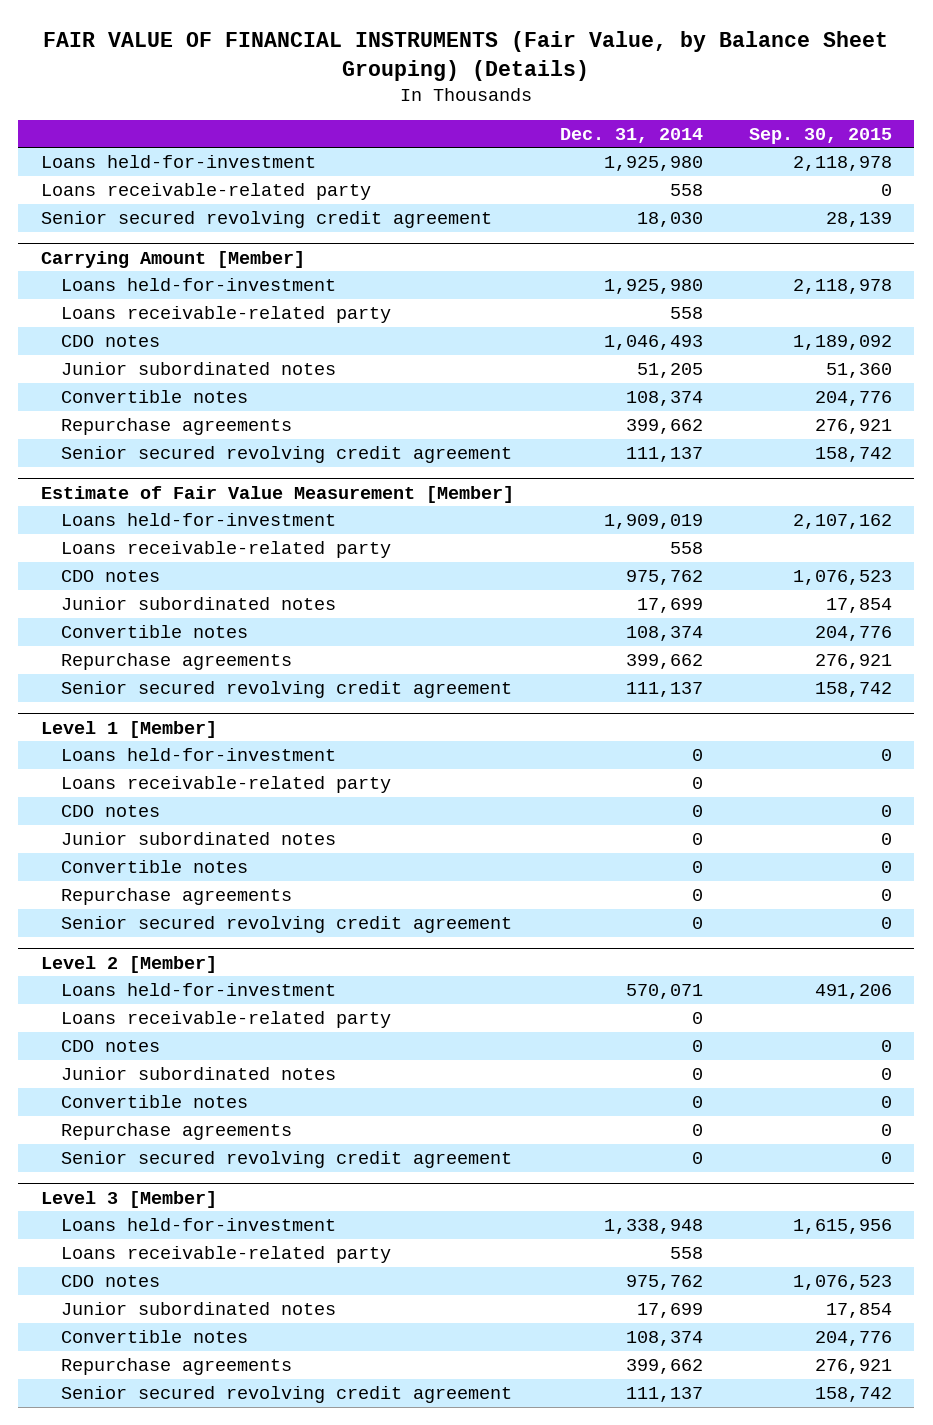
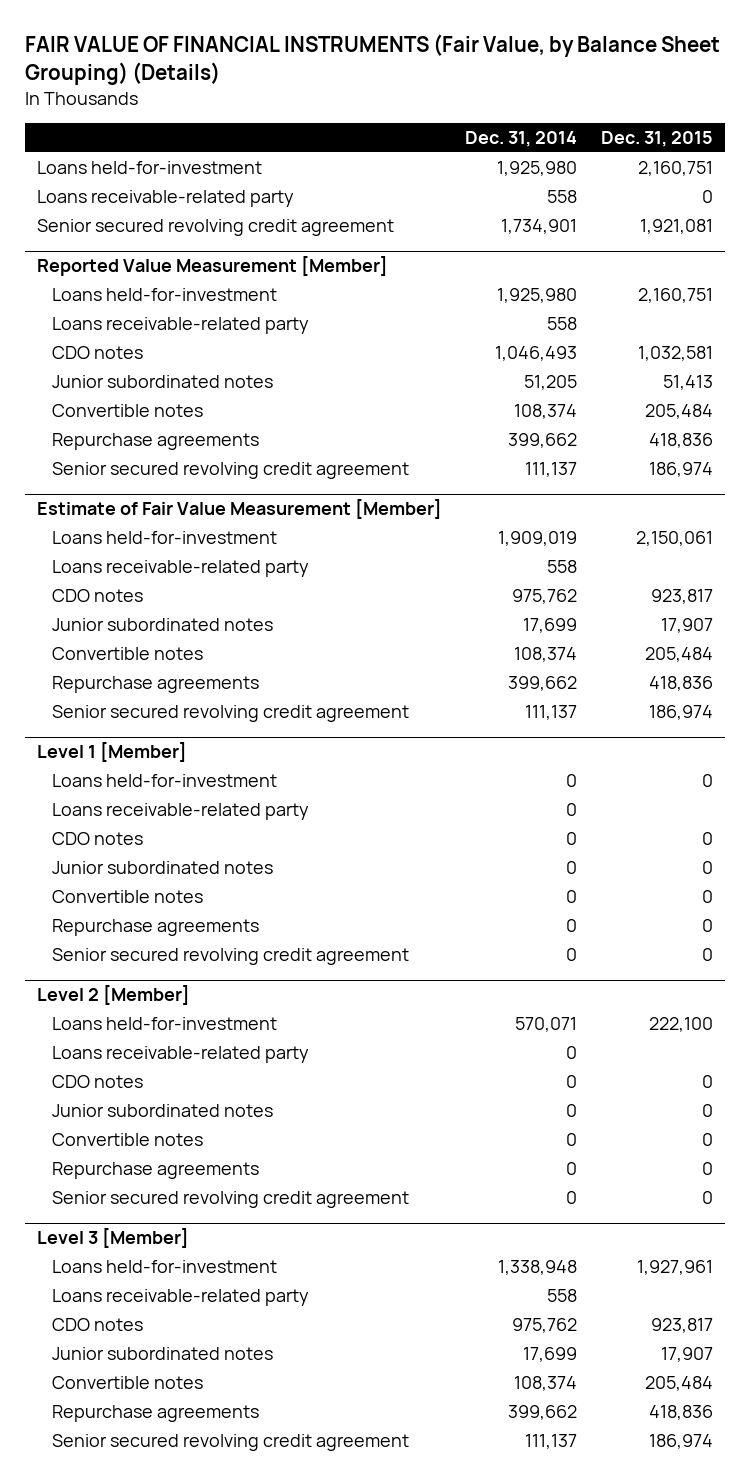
[748,127,892,144] Sep. 30, 2015 -> none
none -> [601,130,714,147] Dec. 31, 2015
[636,212,703,228] 18,030 -> [501,219,578,235] 1,734,901
[41,250,306,268] Carrying Amount [Member] -> [36,256,388,277] Reported Value Measurement [Member]

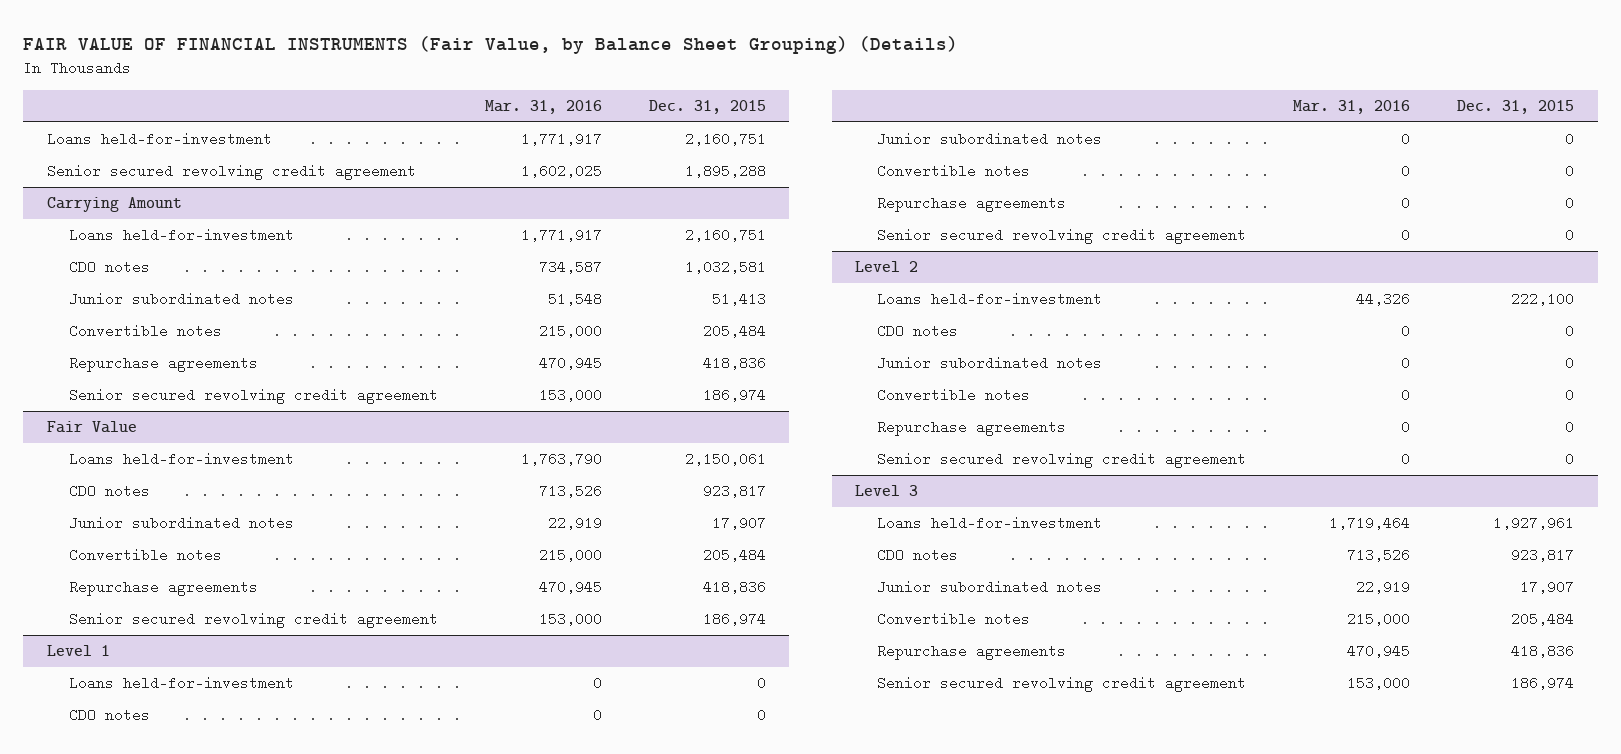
[465,130,578,147] Dec. 31, 2014 -> none
none -> [484,99,602,114] Mar. 31, 2016
[36,190,294,208] Loans receivable-related party -> none
[640,219,714,235] 1,921,081 -> [684,164,766,179] 1,895,288
[36,256,388,277] Reported Value Measurement [Member] -> [46,197,182,213] Carrying Amount
[51,317,309,335] Loans receivable-related party -> none
[36,499,442,520] Estimate of Fair Value Measurement [Member] -> [46,421,137,434] Fair Value
[51,560,309,578] Loans receivable-related party -> none
[36,742,187,763] Level 1 [Member] -> [46,645,110,657] Level 1
[51,803,309,821] Loans receivable-related party -> none
[36,985,190,1006] Level 2 [Member] -> [855,261,919,273] Level 2
[51,1046,309,1064] Loans receivable-related party -> none
[36,1228,189,1249] Level 3 [Member] -> [855,485,919,497] Level 3
[51,1289,309,1307] Loans receivable-related party -> none

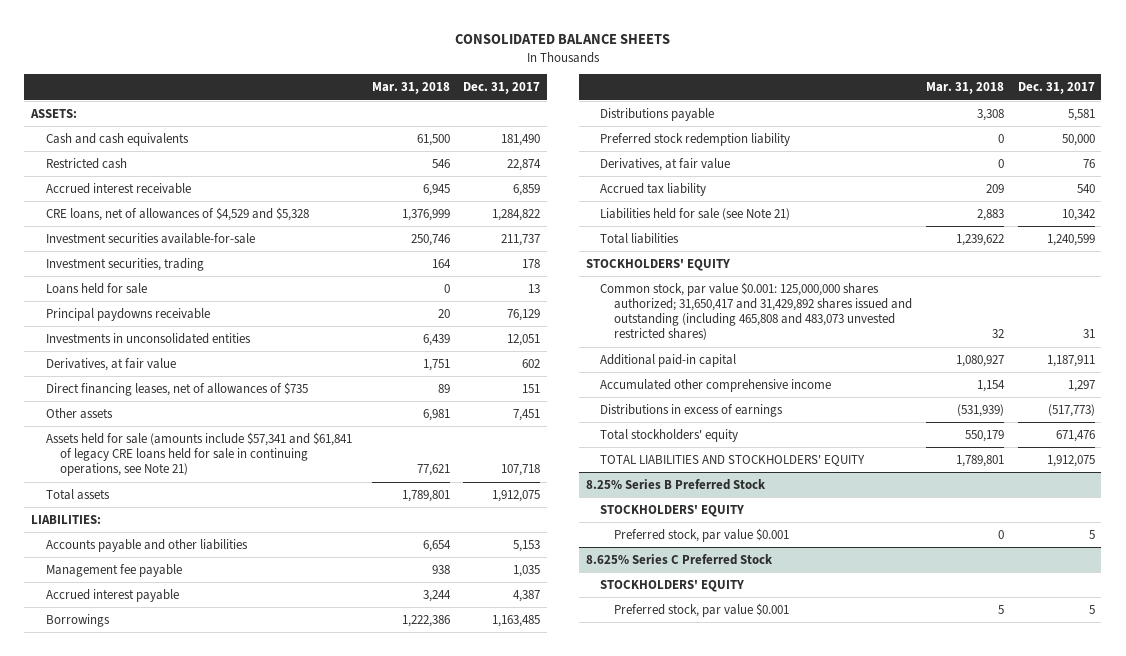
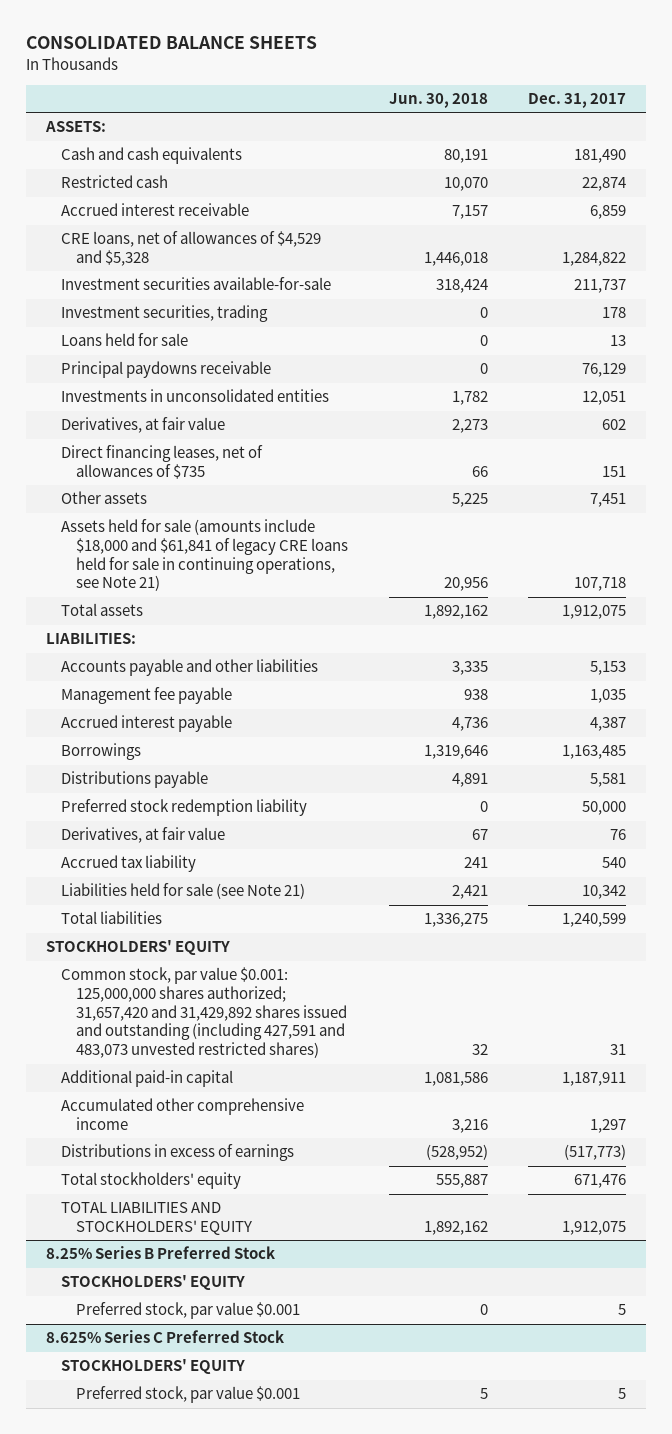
[371,82,450,95] Mar. 31, 2018 -> none
none -> [388,93,488,109] Jun. 30, 2018
[45,431,352,477] Assets held for sale (amounts include $57,341 and $61,841 of legacy CRE loans held for sale in continuing operations, see Note 21) -> [61,519,349,592] Assets held for sale (amounts include $18,000 and $61,841 of legacy CRE loans held for sale in continuing operations, see Note 21)
[600,281,913,341] Common stock, par value $0.001: 125,000,000 shares authorized; 31,650,417 and 31,429,892 shares issued and outstanding (including 465,808 and 483,073 unvested restricted shares) -> [61,967,348,1059] Common stock, par value $0.001: 125,000,000 shares authorized; 31,657,420 and 31,429,892 shares issued and outstanding (including 427,591 and 483,073 unvested restricted shares)

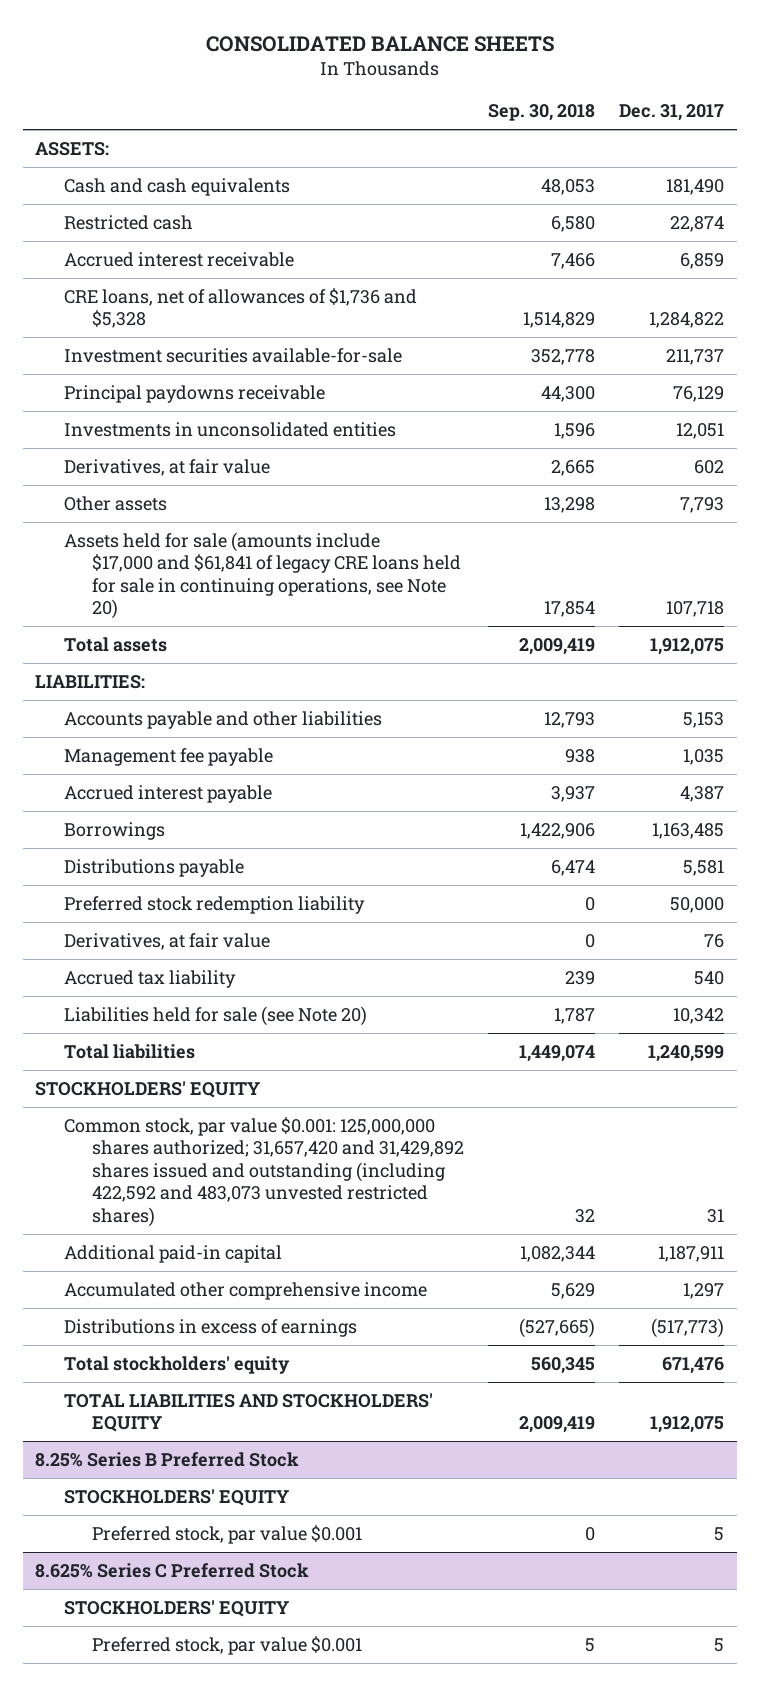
[388,93,488,109] Jun. 30, 2018 -> none
none -> [488,104,596,122] Sep. 30, 2018
[61,231,322,267] CRE loans, net of allowances of $4,529 and $5,328 -> [63,287,417,329] CRE loans, net of allowances of $1,736 and $5,328
[61,305,269,323] Investment securities, trading -> none
[61,333,189,347] Loans held for sale -> none
[61,445,264,480] Direct financing leases, net of allowances of $735 -> none
[590,493,627,508] 7,451 -> [680,496,725,513] 7,793
[61,519,349,592] Assets held for sale (amounts include $18,000 and $61,841 of legacy CRE loans held for sale in continuing operations, see Note 21) -> [63,531,461,620] Assets held for sale (amounts include $17,000 and $61,841 of legacy CRE loans held for sale in continuing operations, see Note 20)
[61,883,306,900] Liabilities held for sale (see Note 21) -> [63,1005,367,1026] Liabilities held for sale (see Note 20)
[61,967,348,1059] Common stock, par value $0.001: 125,000,000 shares authorized; 31,657,420 and 31,429,892 shares issued and outstanding (including 427,591 and 483,073 unvested restricted shares) -> [63,1116,464,1227] Common stock, par value $0.001: 125,000,000 shares authorized; 31,657,420 and 31,429,892 shares issued and outstanding (including 422,592 and 483,073 unvested restricted shares)

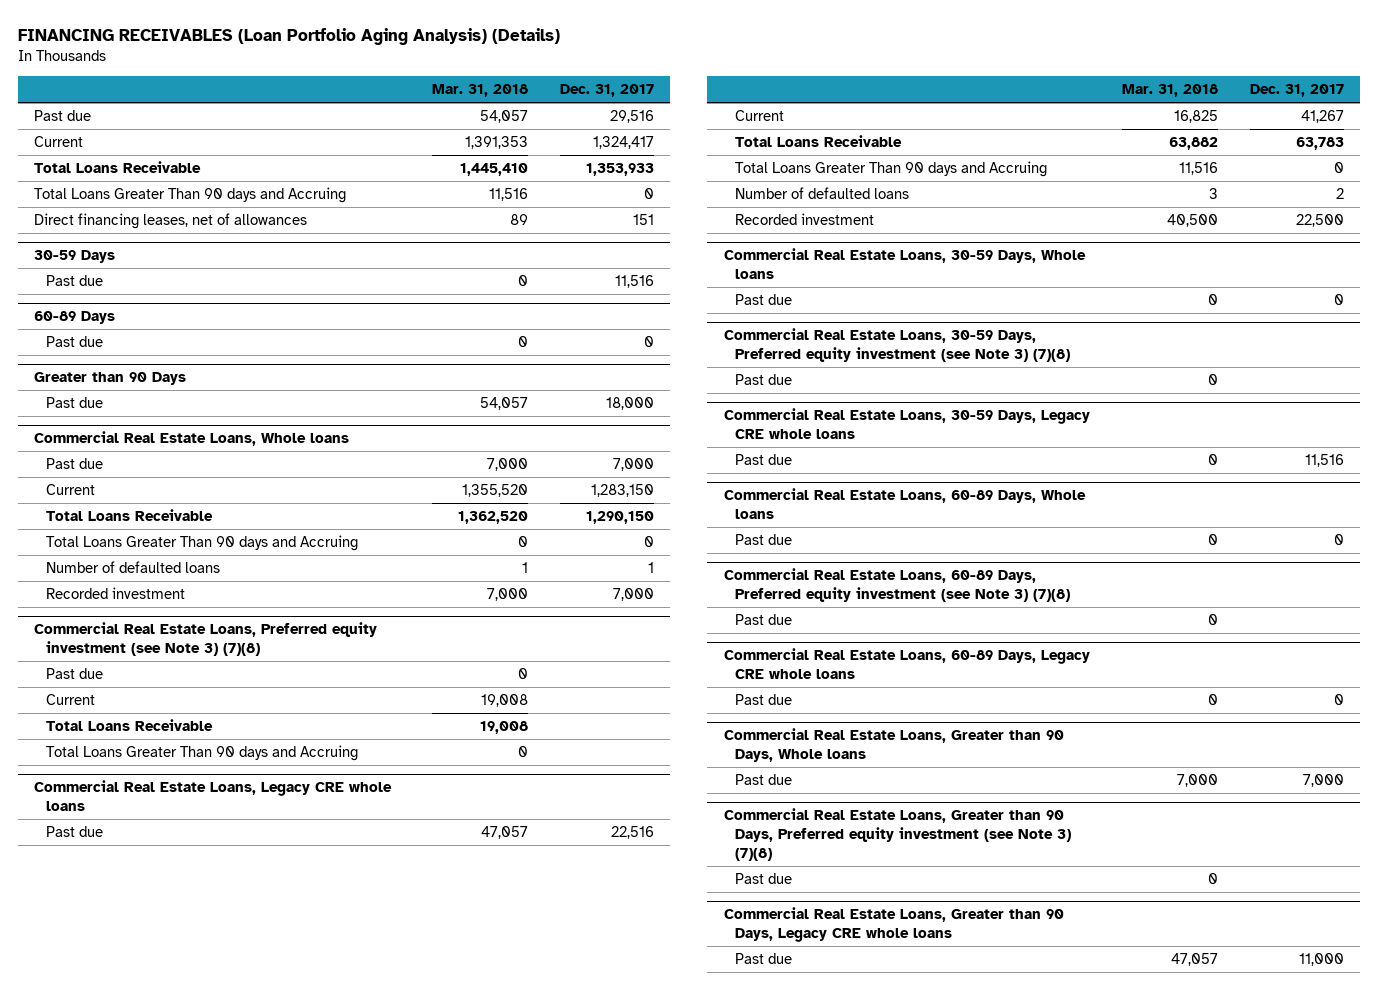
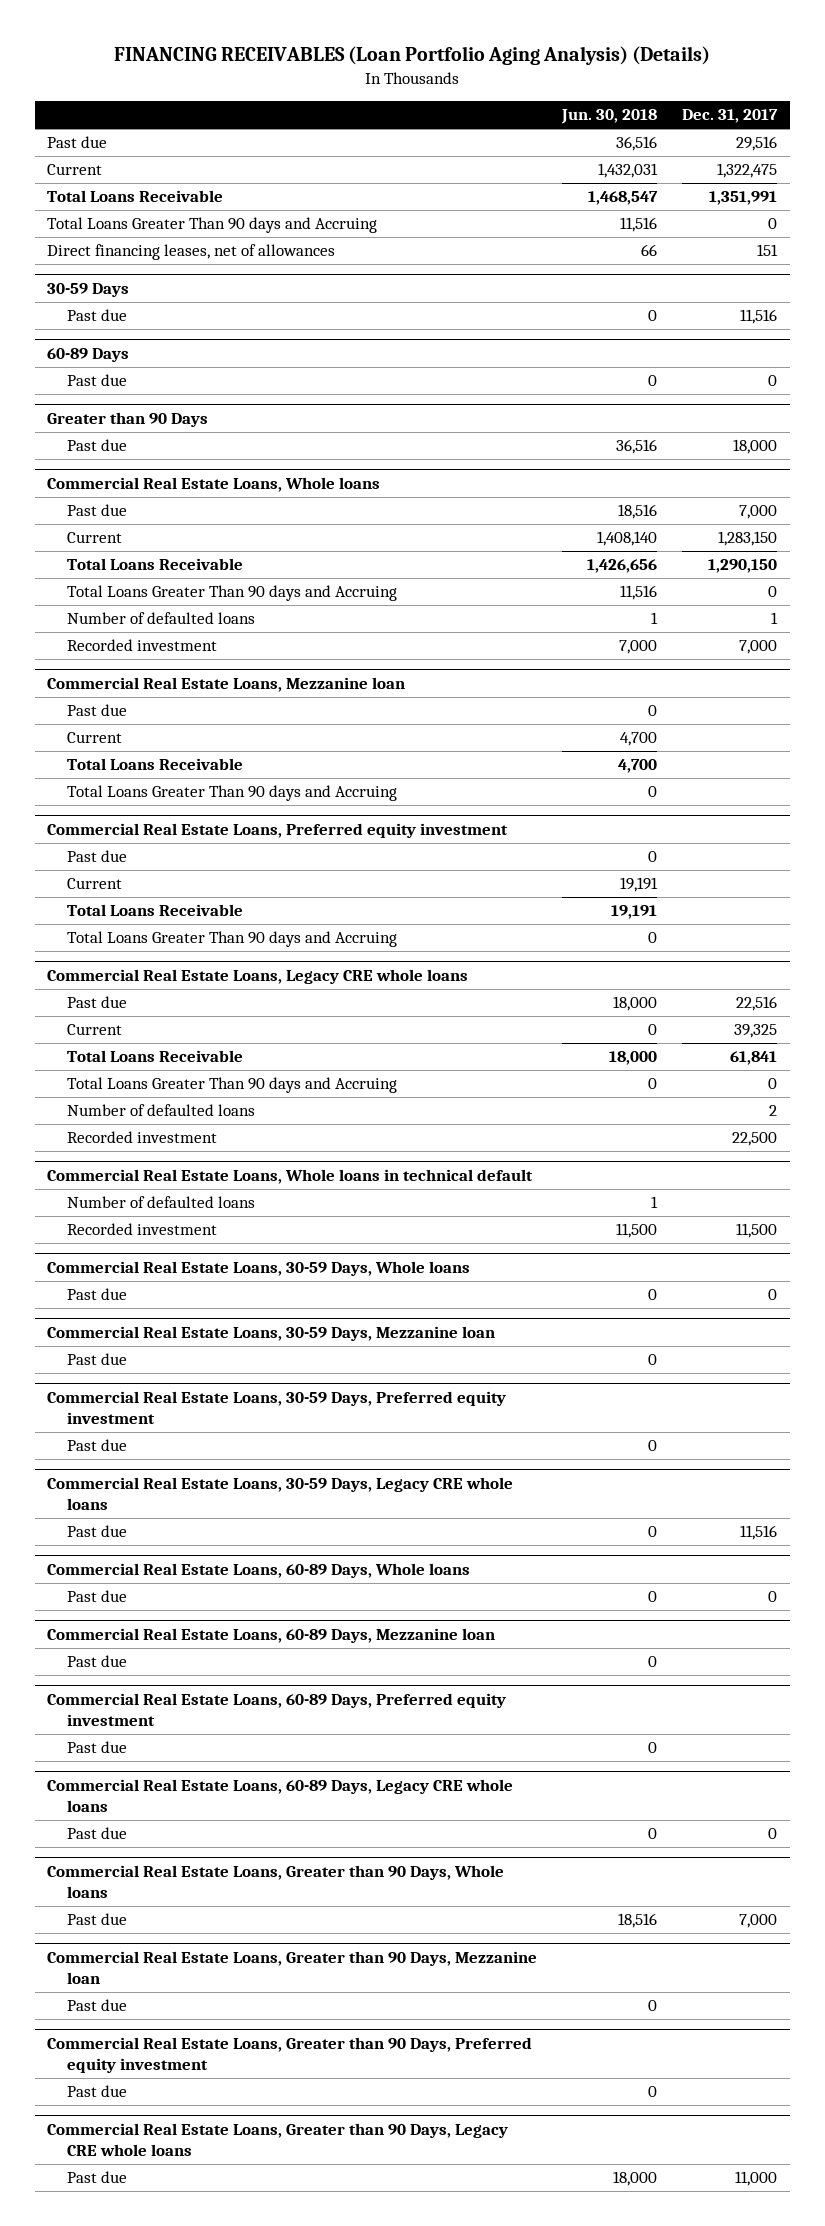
[431,84,528,98] Mar. 31, 2018 -> none
none -> [561,109,658,125] Jun. 30, 2018
[592,136,654,150] 1,324,417 -> [717,163,778,179] 1,322,475
[585,163,654,177] 1,353,933 -> [709,191,778,206] 1,351,991
[33,622,377,657] Commercial Real Estate Loans, Preferred equity investment (see Note 3) (7)(8) -> none
none -> [47,676,406,692] Commercial Real Estate Loans, Mezzanine loan
none -> [47,822,509,838] Commercial Real Estate Loans, Preferred equity investment
none -> [67,850,128,863] Past due
none -> [67,878,123,890] Current
none -> [67,904,244,917] Total Loans Receivable
none -> [67,931,398,948] Total Loans Greater Than 90 days and Accruing
[1300,110,1344,124] 41,267 -> [734,1024,778,1039] 39,325
[1295,137,1344,151] 63,783 -> [730,1051,778,1066] 61,841
none -> [47,1168,534,1184] Commercial Real Estate Loans, Whole loans in technical default
none -> [67,1196,256,1209] Number of defaulted loans
none -> [67,1223,218,1236] Recorded investment
[723,328,1071,363] Commercial Real Estate Loans, 30-59 Days, Preferred equity investment (see Note 3) (7)(8) -> none
none -> [47,1325,496,1341] Commercial Real Estate Loans, 30-59 Days, Mezzanine loan
none -> [47,1390,507,1425] Commercial Real Estate Loans, 30-59 Days, Preferred equity investment
none -> [67,1439,128,1452] Past due
[723,568,1071,603] Commercial Real Estate Loans, 60-89 Days, Preferred equity investment (see Note 3) (7)(8) -> none
none -> [47,1627,496,1643] Commercial Real Estate Loans, 60-89 Days, Mezzanine loan
none -> [47,1692,507,1727] Commercial Real Estate Loans, 60-89 Days, Preferred equity investment
none -> [67,1741,128,1754] Past due
[723,808,1072,861] Commercial Real Estate Loans, Greater than 90 Days, Preferred equity investment (see Note 3) (7)(8) -> none
none -> [47,1950,538,1985] Commercial Real Estate Loans, Greater than 90 Days, Mezzanine loan
none -> [47,2036,533,2074] Commercial Real Estate Loans, Greater than 90 Days, Preferred equity investment
none -> [67,2085,128,2098] Past due

